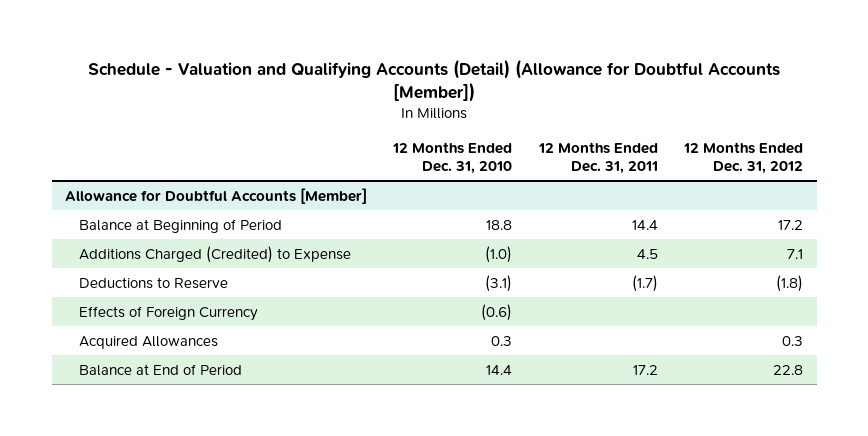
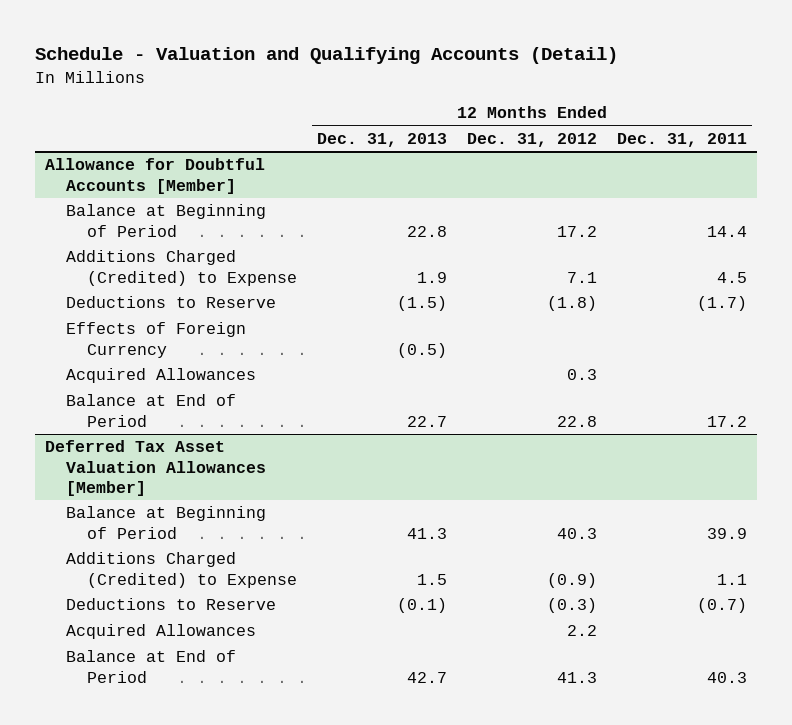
[88,58,781,103] Schedule - Valuation and Qualifying Accounts (Detail) (Allowance for Doubtful Accounts [Member]) -> [34,47,618,65] Schedule - Valuation and Qualifying Accounts (Detail)
[392,142,513,174] 12 Months Ended Dec. 31, 2010 -> none
none -> [316,132,447,147] Dec. 31, 2013
none -> [44,440,266,496] Deferred Tax Asset Valuation Allowances [Member]
none -> [65,506,266,539] Balance at Beginning of Period
none -> [65,552,297,588] Additions Charged (Credited) to Expense
none -> [65,598,276,611] Deductions to Reserve
none -> [65,624,256,640] Acquired Allowances
none -> [65,650,236,683] Balance at End of Period

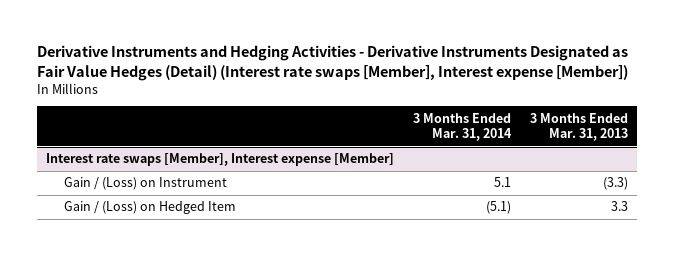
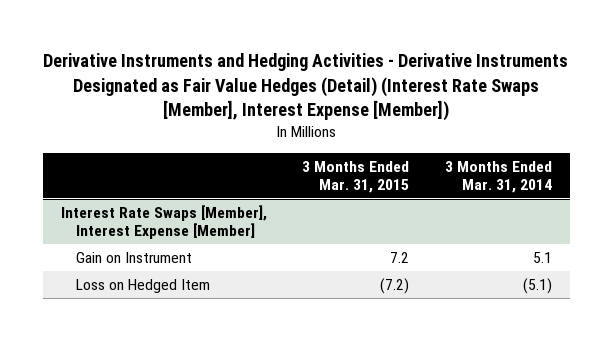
[37,44,629,81] Derivative Instruments and Hedging Activities - Derivative Instruments Designated as Fair Value Hedges (Detail) (Interest rate swaps [Member], Interest expense [Member]) -> [43,53,569,121] Derivative Instruments and Hedging Activities - Derivative Instruments Designated as Fair Value Hedges (Detail) (Interest Rate Swaps [Member], Interest Expense [Member])
[529,112,628,142] 3 Months Ended Mar. 31, 2013 -> none
none -> [302,160,410,193] 3 Months Ended Mar. 31, 2015
[46,153,395,167] Interest rate swaps [Member], Interest expense [Member] -> [60,204,267,240] Interest Rate Swaps [Member], Interest Expense [Member]
[63,177,227,191] Gain / (Loss) on Instrument -> [75,251,192,263] Gain on Instrument
[63,201,236,215] Gain / (Loss) on Hedged Item -> [75,278,210,293] Loss on Hedged Item

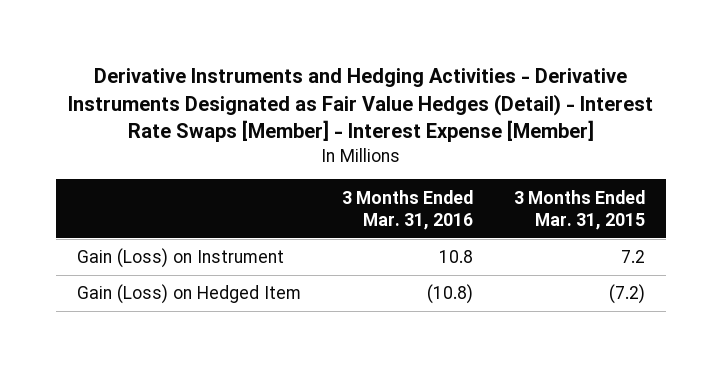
[43,53,569,121] Derivative Instruments and Hedging Activities - Derivative Instruments Designated as Fair Value Hedges (Detail) (Interest Rate Swaps [Member], Interest Expense [Member]) -> [68,68,654,143] Derivative Instruments and Hedging Activities - Derivative Instruments Designated as Fair Value Hedges (Detail) - Interest Rate Swaps [Member] - Interest Expense [Member]
[445,160,553,193] 3 Months Ended Mar. 31, 2014 -> none
none -> [342,189,474,231] 3 Months Ended Mar. 31, 2016
[60,204,267,240] Interest Rate Swaps [Member], Interest Expense [Member] -> none
[75,251,192,263] Gain on Instrument -> [76,248,284,269] Gain (Loss) on Instrument
[75,278,210,293] Loss on Hedged Item -> [76,284,301,305] Gain (Loss) on Hedged Item

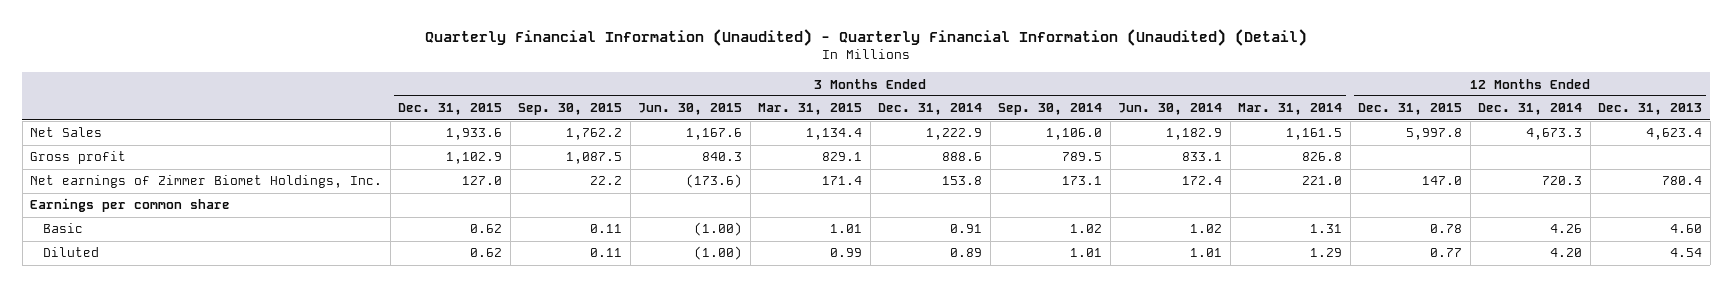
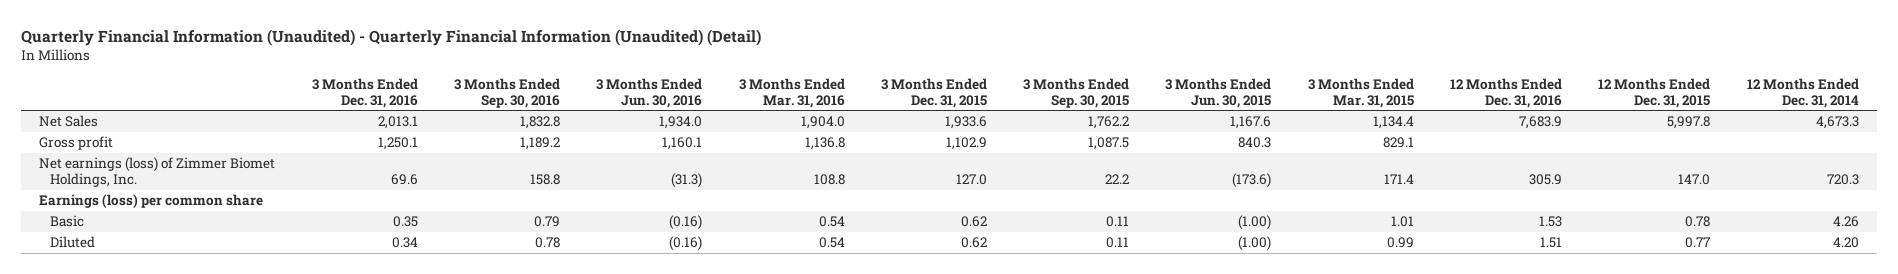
[878,103,983,116] Dec. 31, 2014 -> none
[998,103,1103,116] Sep. 30, 2014 -> none
[1118,103,1223,116] Jun. 30, 2014 -> none
[1238,103,1343,116] Mar. 31, 2014 -> none
[1598,103,1703,116] Dec. 31, 2013 -> none
none -> [311,77,418,108] 3 Months Ended Dec. 31, 2016
none -> [453,77,560,108] 3 Months Ended Sep. 30, 2016
none -> [596,77,703,108] 3 Months Ended Jun. 30, 2016
none -> [738,77,845,108] 3 Months Ended Mar. 31, 2016
none -> [1450,77,1563,108] 12 Months Ended Dec. 31, 2016
[30,175,383,189] Net earnings of Zimmer Biomet Holdings, Inc. -> [39,157,276,188] Net earnings (loss) of Zimmer Biomet Holdings, Inc.
[30,198,231,213] Earnings per common share -> [39,194,264,209] Earnings (loss) per common share

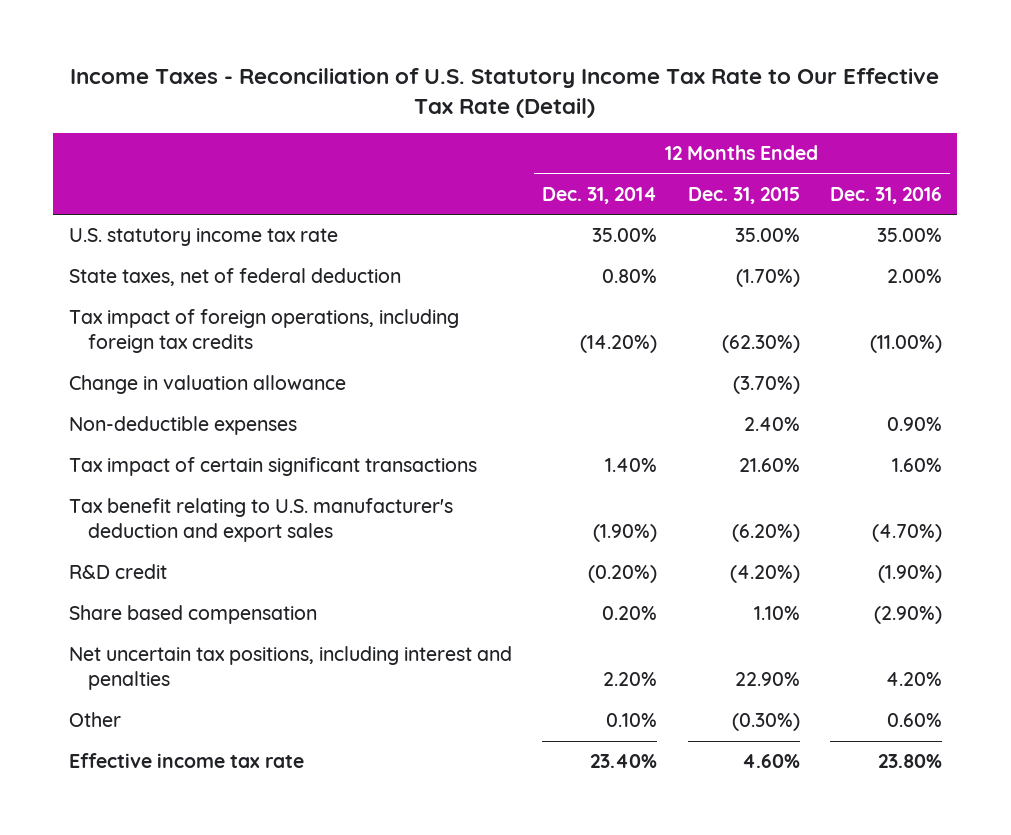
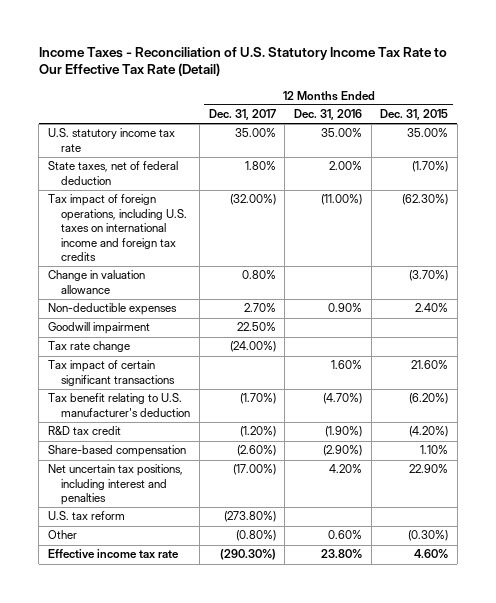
[542,186,658,204] Dec. 31, 2014 -> none
none -> [208,109,276,121] Dec. 31, 2017
[68,309,459,354] Tax impact of foreign operations, including foreign tax credits -> [47,194,188,261] Tax impact of foreign operations, including U.S. taxes on international income and foreign tax credits
none -> [47,322,150,335] Goodwill impairment
none -> [47,341,130,353] Tax rate change
[68,498,453,543] Tax benefit relating to U.S. manufacturer's deduction and export sales -> [47,393,191,417] Tax benefit relating to U.S. manufacturer's deduction
[68,564,167,580] R&D credit -> [47,426,121,436] R&D tax credit
[68,605,317,625] Share based compensation -> [47,445,186,458] Share-based compensation
none -> [47,511,125,521] U.S. tax reform

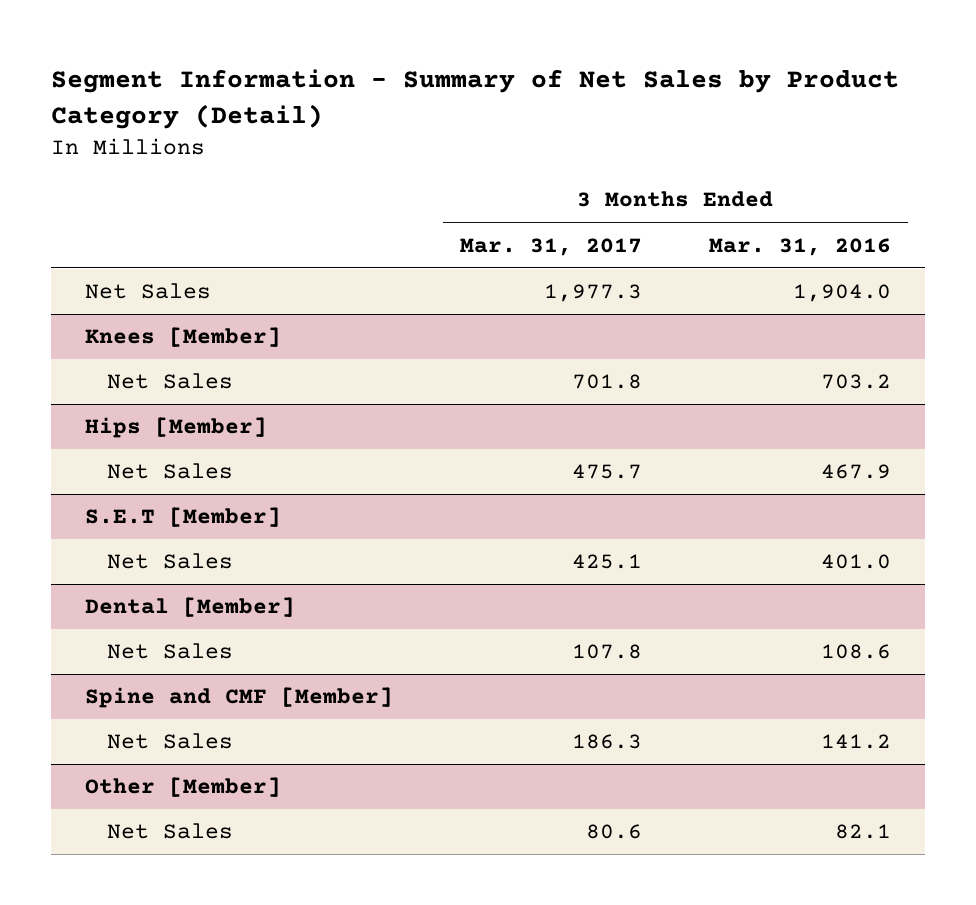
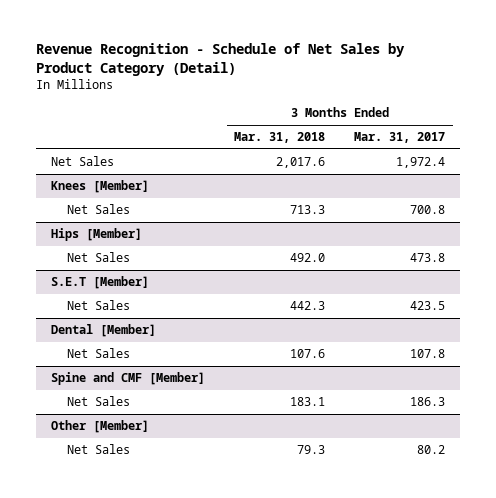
[50,68,899,129] Segment Information - Summary of Net Sales by Product Category (Detail) -> [35,43,405,77] Revenue Recognition - Schedule of Net Sales by Product Category (Detail)
[709,237,892,256] Mar. 31, 2016 -> none
none -> [234,132,326,144] Mar. 31, 2018
[543,284,642,303] 1,977.3 -> [396,157,446,169] 1,972.4
[571,374,642,390] 701.8 -> [410,205,446,215] 700.8
[571,464,642,480] 475.7 -> [410,253,446,263] 473.8
[571,554,642,570] 425.1 -> [410,301,446,311] 423.5
[585,824,642,840] 80.6 -> [417,445,446,455] 80.2

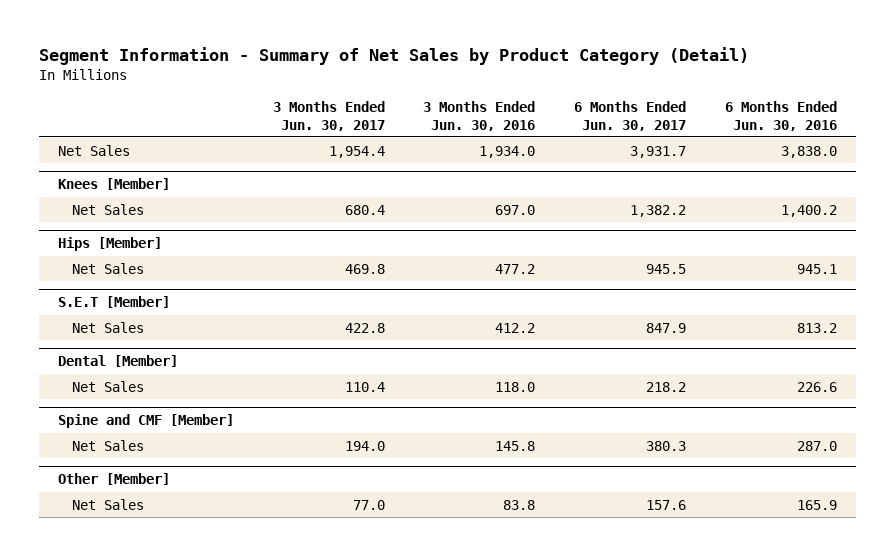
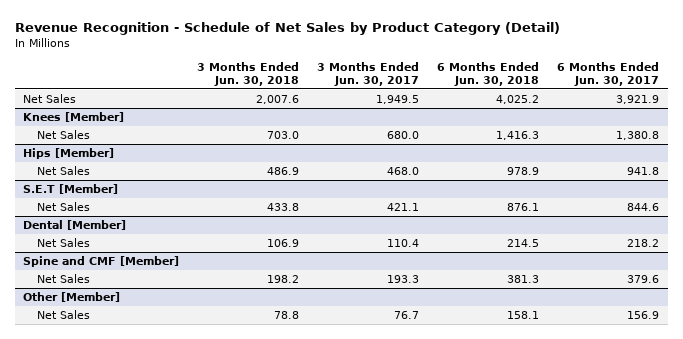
[38,46,749,65] Segment Information - Summary of Net Sales by Product Category (Detail) -> [14,21,560,35] Revenue Recognition - Schedule of Net Sales by Product Category (Detail)
[423,100,536,131] 3 Months Ended Jun. 30, 2016 -> none
[724,100,837,131] 6 Months Ended Jun. 30, 2016 -> none
none -> [197,61,300,86] 3 Months Ended Jun. 30, 2018
none -> [437,61,540,86] 6 Months Ended Jun. 30, 2018
[328,145,385,158] 1,954.4 -> [376,95,420,105] 1,949.5
[630,145,687,158] 3,931.7 -> [616,95,660,105] 3,921.9
[344,204,385,215] 680.4 -> [387,131,420,140] 680.0
[630,204,687,217] 1,382.2 -> [616,131,660,141] 1,380.8
[344,263,385,274] 469.8 -> [387,167,420,176] 468.0
[646,263,687,274] 945.5 -> [627,167,660,176] 941.8
[344,322,385,333] 422.8 -> [387,203,420,212] 421.1
[646,322,687,333] 847.9 -> [627,203,660,212] 844.6
[344,440,385,451] 194.0 -> [387,275,420,284] 193.3
[646,440,687,451] 380.3 -> [627,275,660,284] 379.6
[352,499,385,510] 77.0 -> [394,311,420,320] 76.7
[646,499,687,510] 157.6 -> [627,311,660,320] 156.9

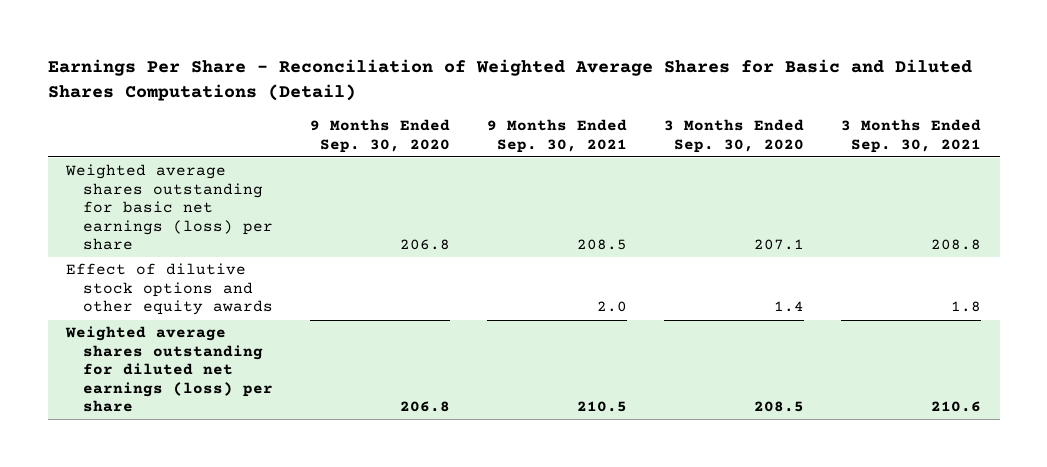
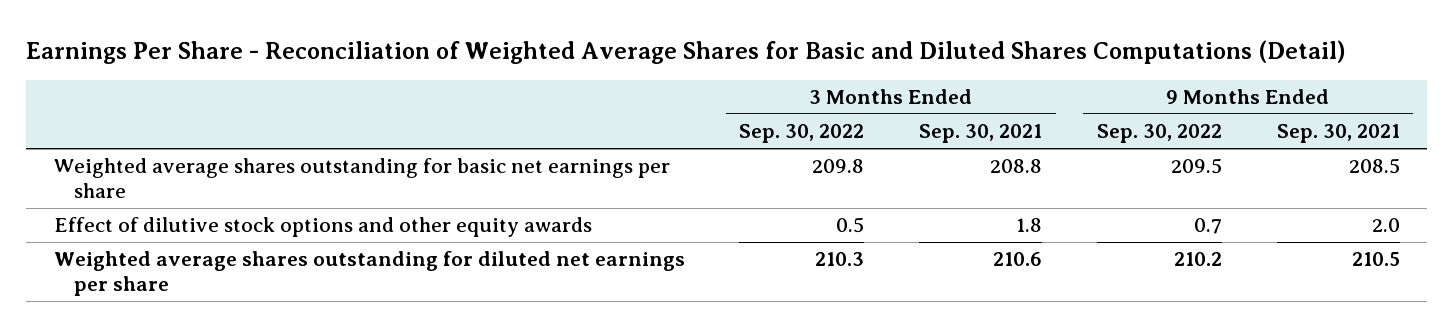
[310,119,451,153] 9 Months Ended Sep. 30, 2020 -> none
[664,119,805,153] 3 Months Ended Sep. 30, 2020 -> none
none -> [739,124,865,144] Sep. 30, 2022
none -> [1096,124,1222,144] Sep. 30, 2022
[65,164,274,251] Weighted average shares outstanding for basic net earnings (loss) per share -> [53,158,670,198] Weighted average shares outstanding for basic net earnings per share
[65,326,274,413] Weighted average shares outstanding for diluted net earnings (loss) per share -> [53,251,685,296] Weighted average shares outstanding for diluted net earnings per share

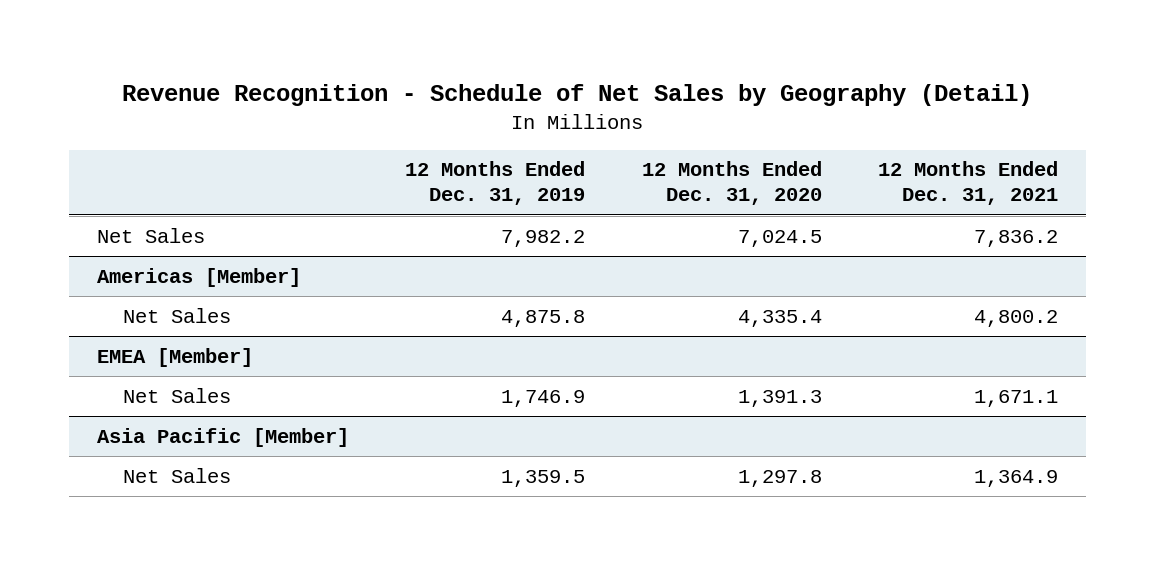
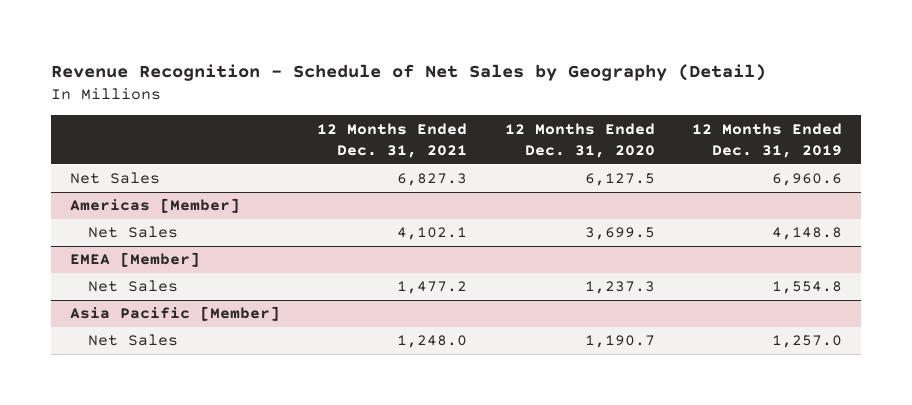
[501,229,586,247] 7,982.2 -> [772,173,843,187] 6,960.6
[737,229,822,247] 7,024.5 -> [584,173,655,187] 6,127.5
[973,229,1058,247] 7,836.2 -> [397,173,468,187] 6,827.3
[501,309,586,327] 4,875.8 -> [772,227,843,241] 4,148.8
[737,309,822,327] 4,335.4 -> [584,227,655,241] 3,699.5
[973,309,1058,327] 4,800.2 -> [397,227,468,241] 4,102.1
[501,389,586,407] 1,746.9 -> [772,281,843,295] 1,554.8
[737,389,822,407] 1,391.3 -> [584,281,655,295] 1,237.3
[973,389,1058,407] 1,671.1 -> [397,281,468,295] 1,477.2
[501,469,586,487] 1,359.5 -> [772,335,843,349] 1,257.0
[737,469,822,487] 1,297.8 -> [584,335,655,349] 1,190.7
[973,469,1058,487] 1,364.9 -> [397,335,468,349] 1,248.0

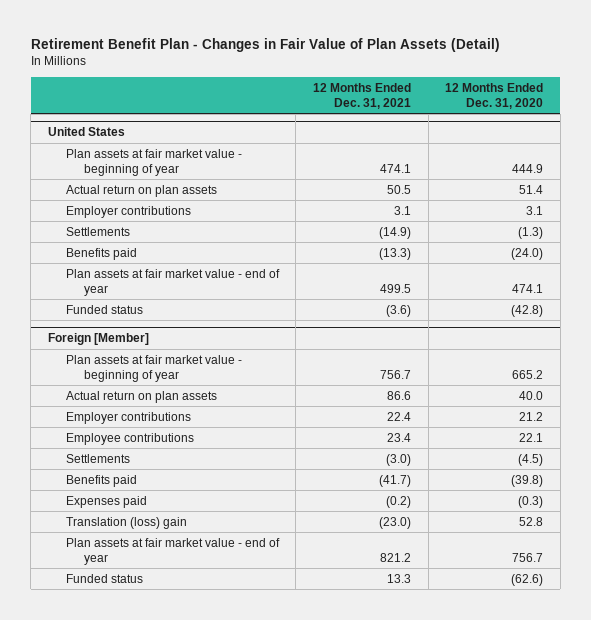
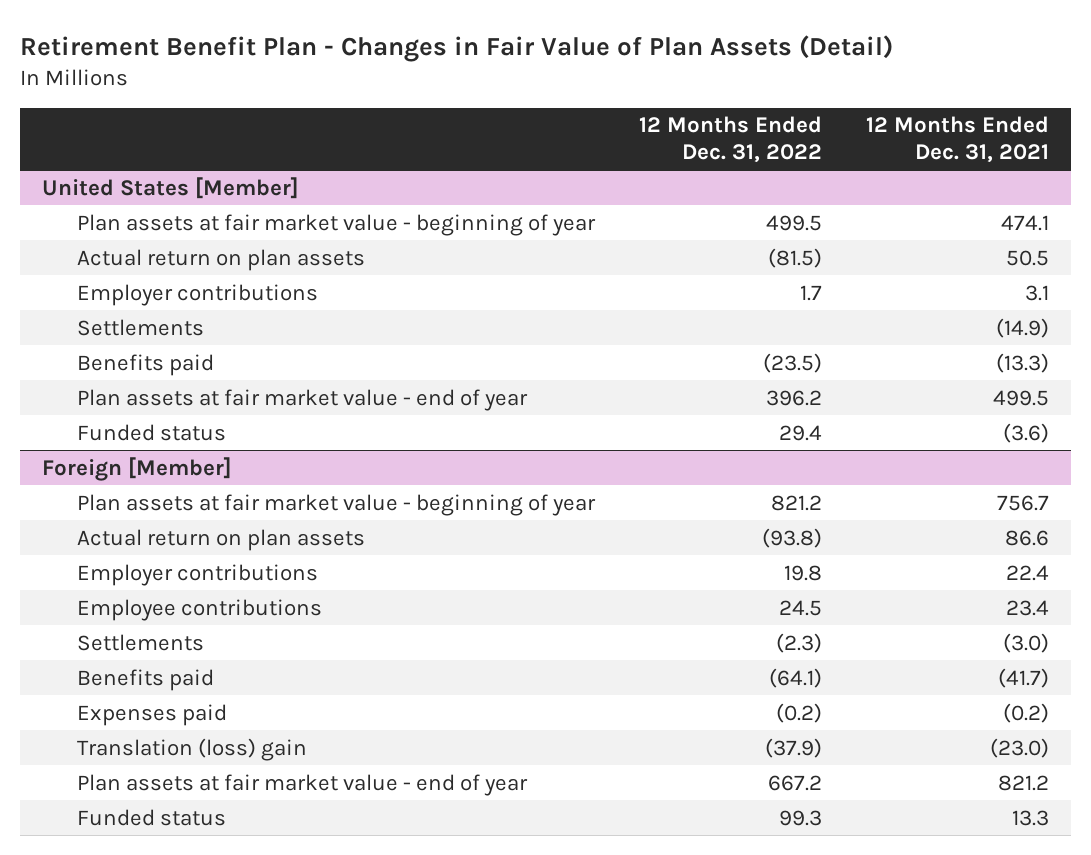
[445,82,544,110] 12 Months Ended Dec. 31, 2020 -> none
none -> [639,116,823,163] 12 Months Ended Dec. 31, 2022
[47,127,125,137] United States -> [41,176,299,199] United States [Member]

